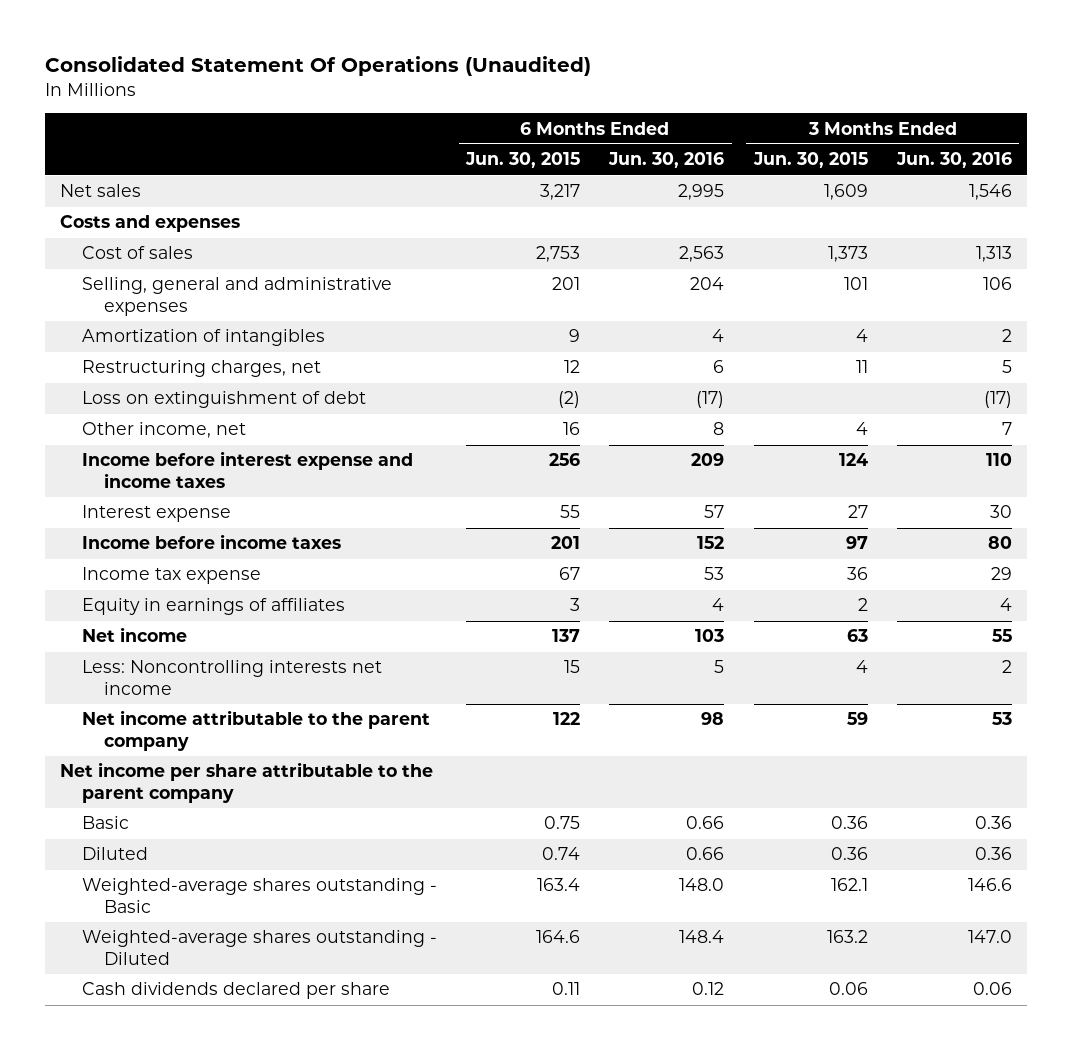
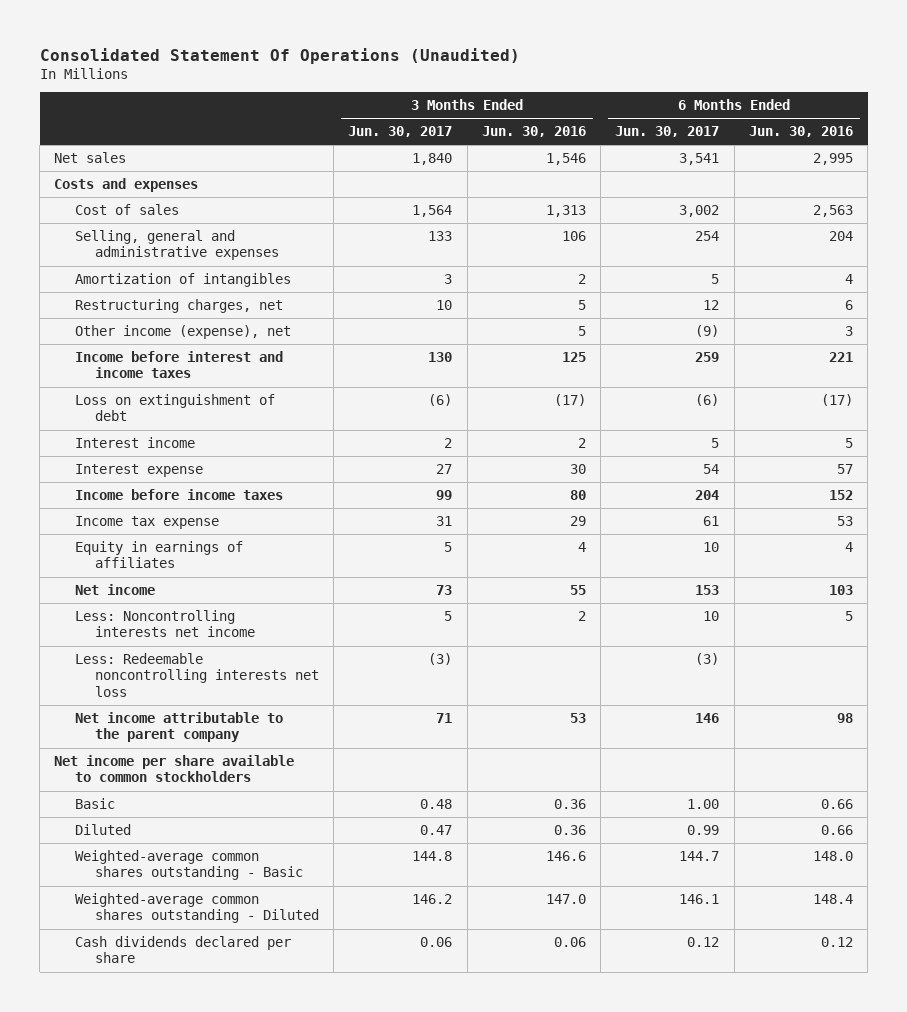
[465,152,581,169] Jun. 30, 2015 -> none
[752,152,868,169] Jun. 30, 2015 -> none
none -> [348,126,453,138] Jun. 30, 2017
none -> [615,126,720,138] Jun. 30, 2017
none -> [74,324,291,339] Other income (expense), net
none -> [74,350,283,379] Income before interest and income taxes
[81,422,246,439] Other income, net -> none
[81,451,413,488] Income before interest expense and income taxes -> none
none -> [74,436,195,448] Interest income
none -> [74,652,320,697] Less: Redeemable noncontrolling interests net loss
[59,762,433,803] Net income per share attributable to the parent company -> [54,754,295,783] Net income per share available to common stockholders
[81,878,437,913] Weighted-average shares outstanding - Basic -> [74,849,304,881] Weighted-average common shares outstanding - Basic
[81,930,437,965] Weighted-average shares outstanding - Diluted -> [74,892,320,924] Weighted-average common shares outstanding - Diluted

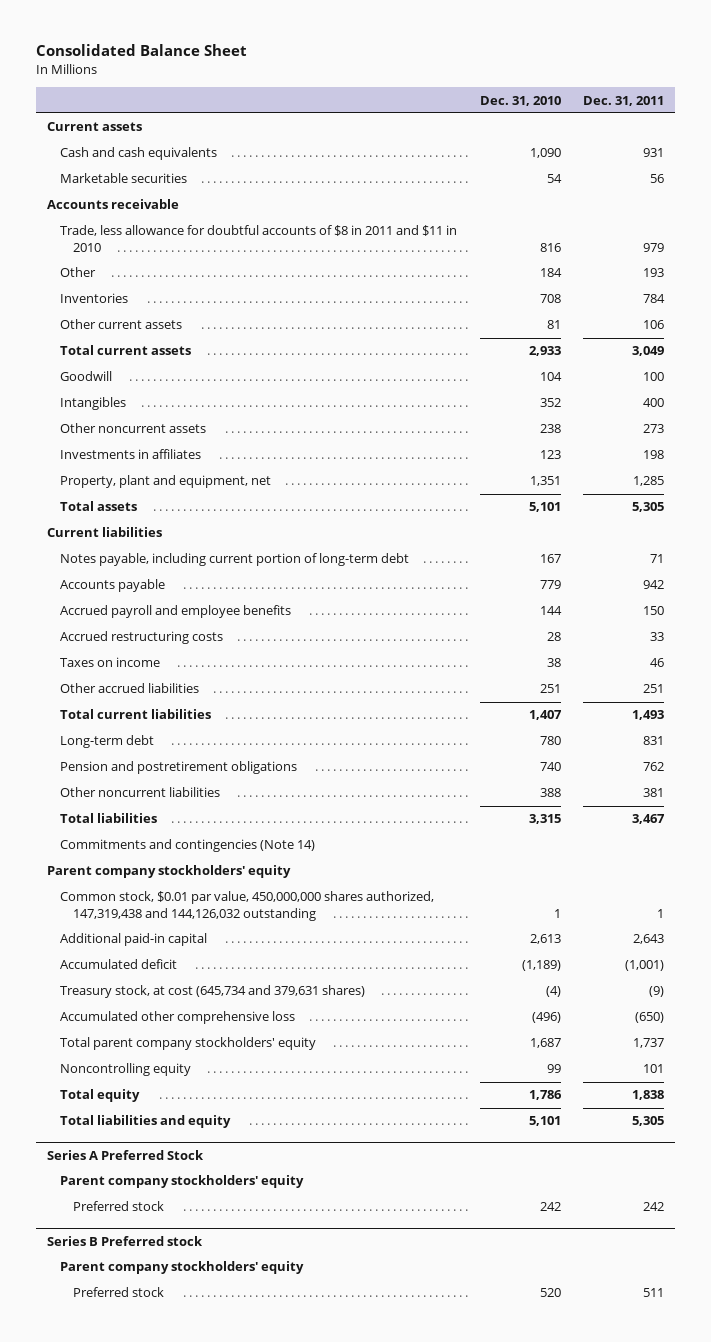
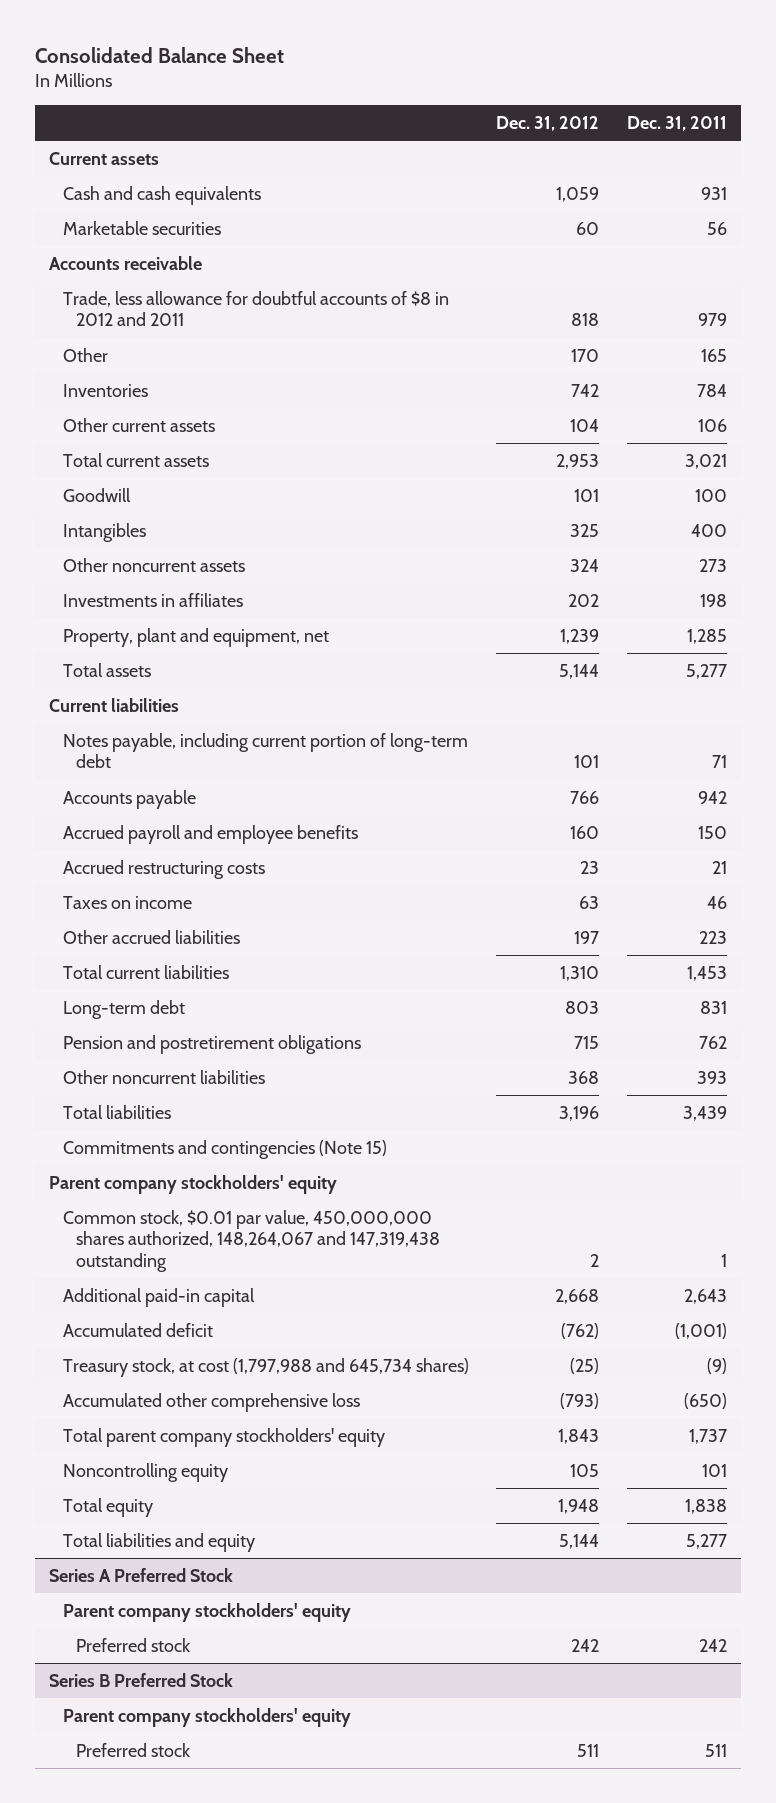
[479,95,561,106] Dec. 31, 2010 -> none
none -> [496,116,600,132] Dec. 31, 2012
[60,225,458,252] Trade, less allowance for doubtful accounts of $8 in 2011 and $11 in 2010 -> [62,290,449,327] Trade, less allowance for doubtful accounts of $8 in 2012 and 2011
[643,268,665,278] 193 -> [700,348,727,362] 165
[632,346,665,357] 3,049 -> [684,453,727,469] 3,021
[632,502,665,513] 5,305 -> [685,663,727,679] 5,277
[650,632,665,642] 33 -> [711,860,727,874] 21
[643,684,665,694] 251 -> [698,930,727,944] 223
[632,710,665,721] 1,493 -> [686,965,727,981] 1,453
[643,788,665,798] 381 -> [696,1070,727,1084] 393
[632,814,666,825] 3,467 -> [682,1105,727,1121] 3,439
[60,839,316,853] Commitments and contingencies (Note 14) -> [62,1139,387,1159] Commitments and contingencies (Note 15)
[60,891,435,921] Common stock, $0.01 par value, 450,000,000 shares authorized, 147,319,438 and 144,126,032 outstanding -> [62,1209,441,1273] Common stock, $0.01 par value, 450,000,000 shares authorized, 148,264,067 and 147,319,438 outstanding
[60,985,366,999] Treasury stock, at cost (645,734 and 379,631 shares) -> [62,1357,469,1377] Treasury stock, at cost (1,797,988 and 645,734 shares)
[632,1116,665,1127] 5,305 -> [685,1533,727,1549] 5,277
[47,1235,204,1246] Series B Preferred stock -> [49,1672,234,1687] Series B Preferred Stock

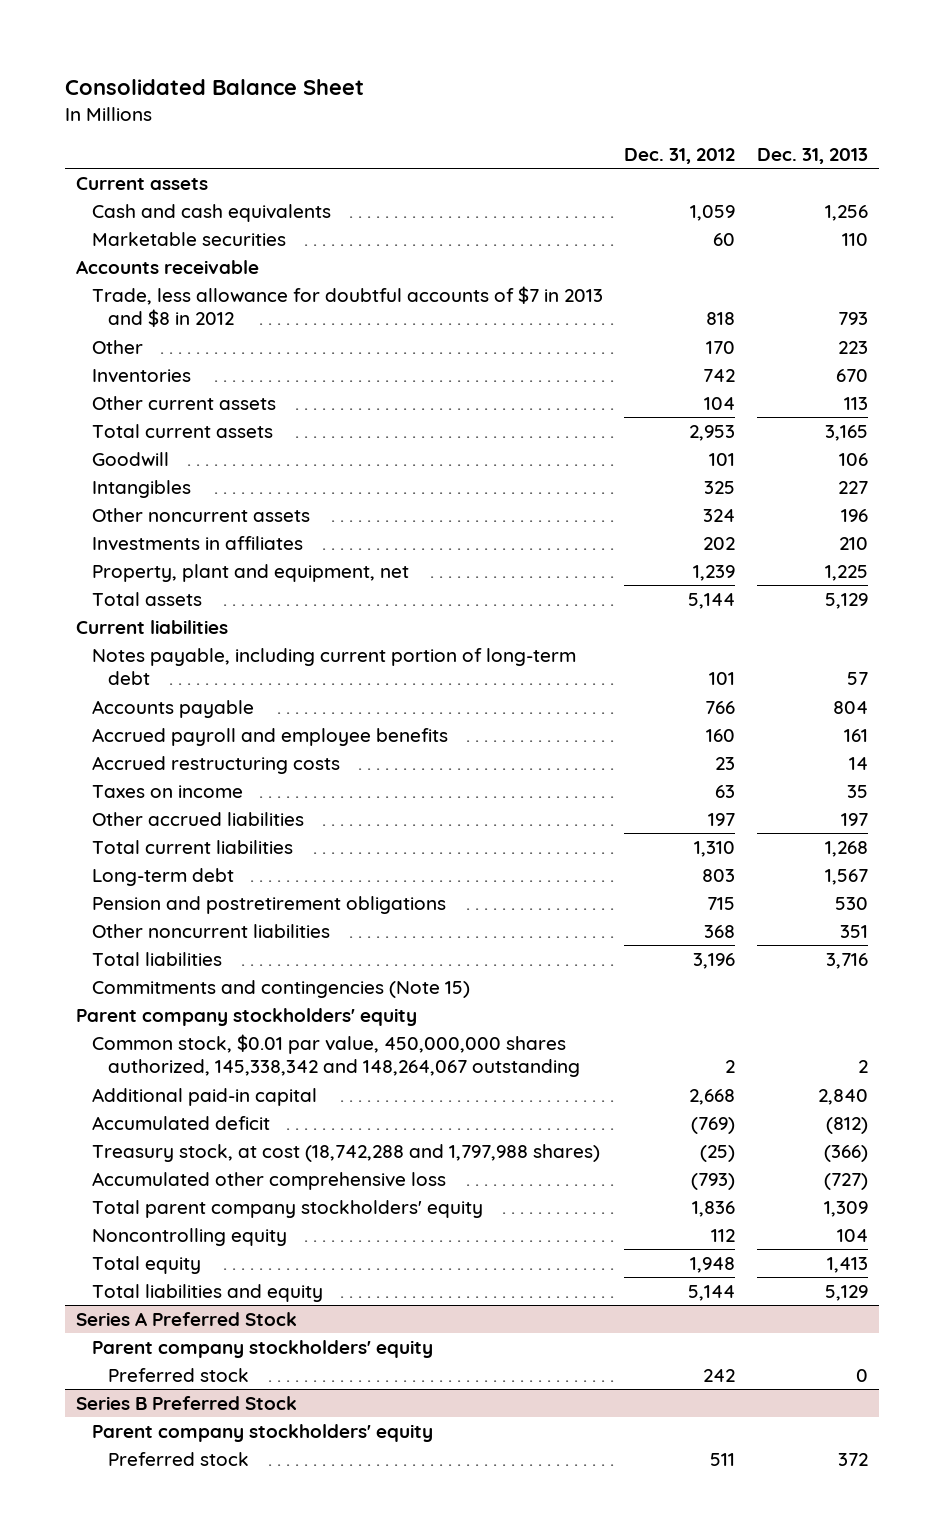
[626,116,727,132] Dec. 31, 2011 -> none
none -> [756,147,868,164] Dec. 31, 2013
[62,290,449,327] Trade, less allowance for doubtful accounts of $8 in 2012 and 2011 -> [91,285,603,328] Trade, less allowance for doubtful accounts of $7 in 2013 and $8 in 2012
[62,1209,441,1273] Common stock, $0.01 par value, 450,000,000 shares authorized, 148,264,067 and 147,319,438 outstanding -> [91,1033,581,1078] Common stock, $0.01 par value, 450,000,000 shares authorized, 145,338,342 and 148,264,067 outstanding
[561,1322,600,1339] (762) -> [691,1116,736,1134] (769)
[62,1357,469,1377] Treasury stock, at cost (1,797,988 and 645,734 shares) -> [91,1143,600,1162] Treasury stock, at cost (18,742,288 and 1,797,988 shares)
[558,1428,600,1444] 1,843 -> [692,1200,736,1217] 1,836
[570,1463,600,1477] 105 -> [711,1228,736,1242] 112

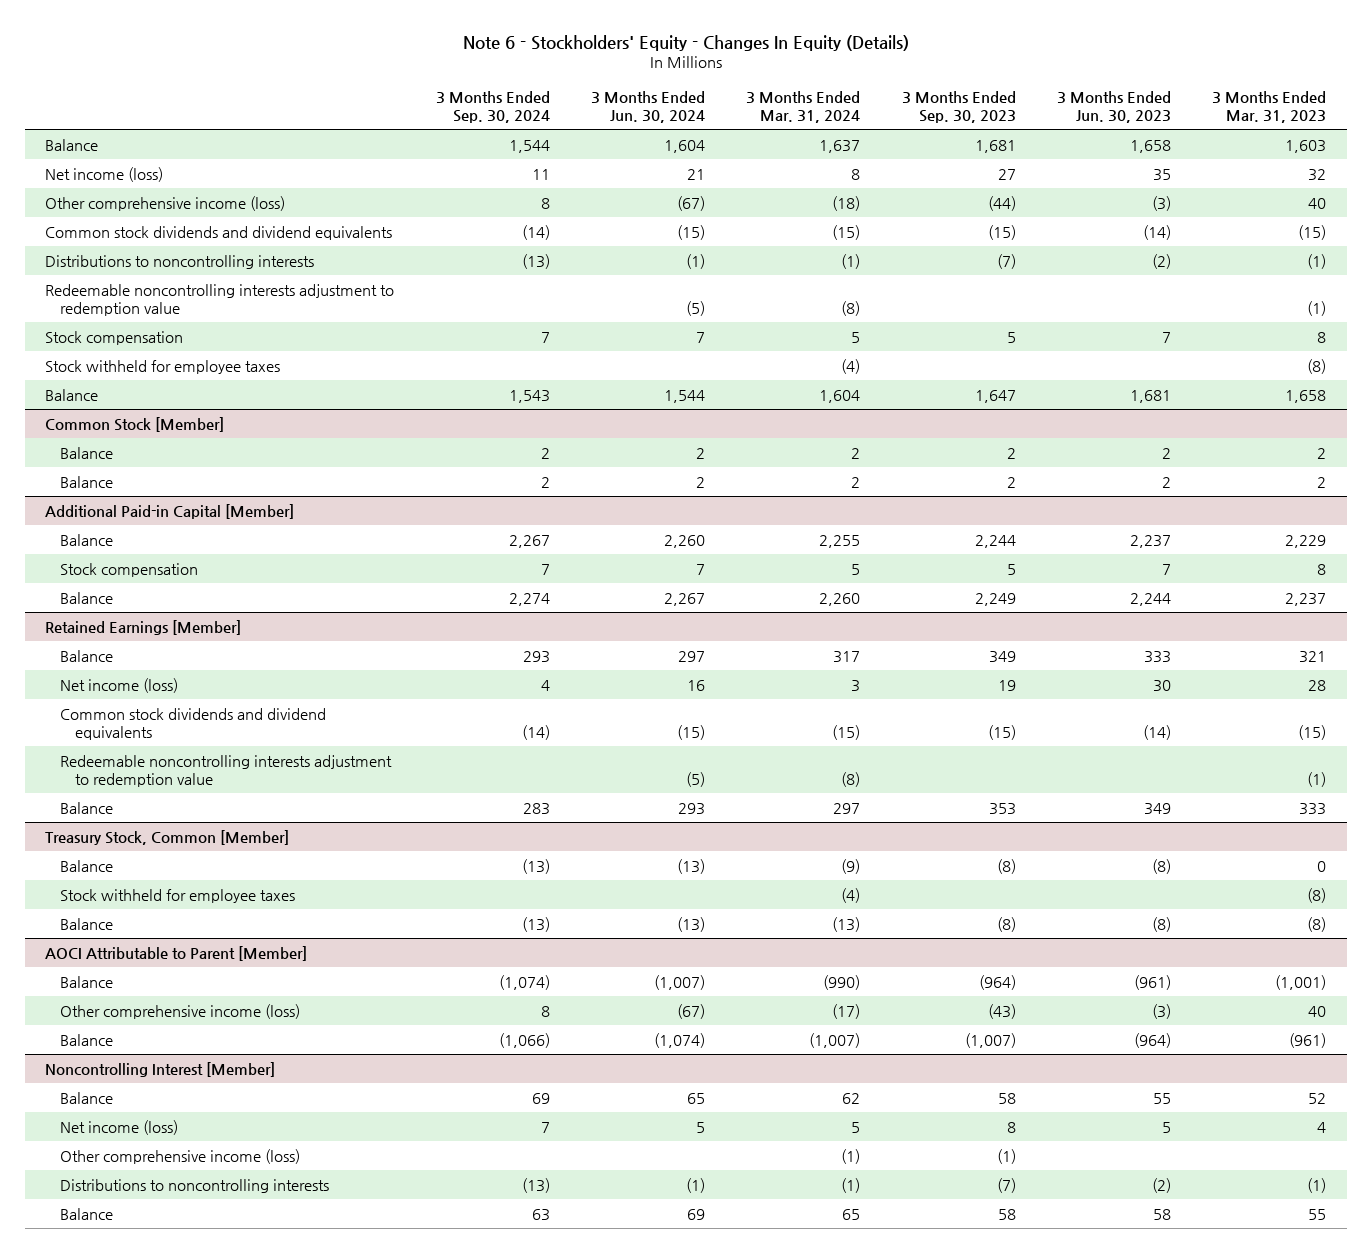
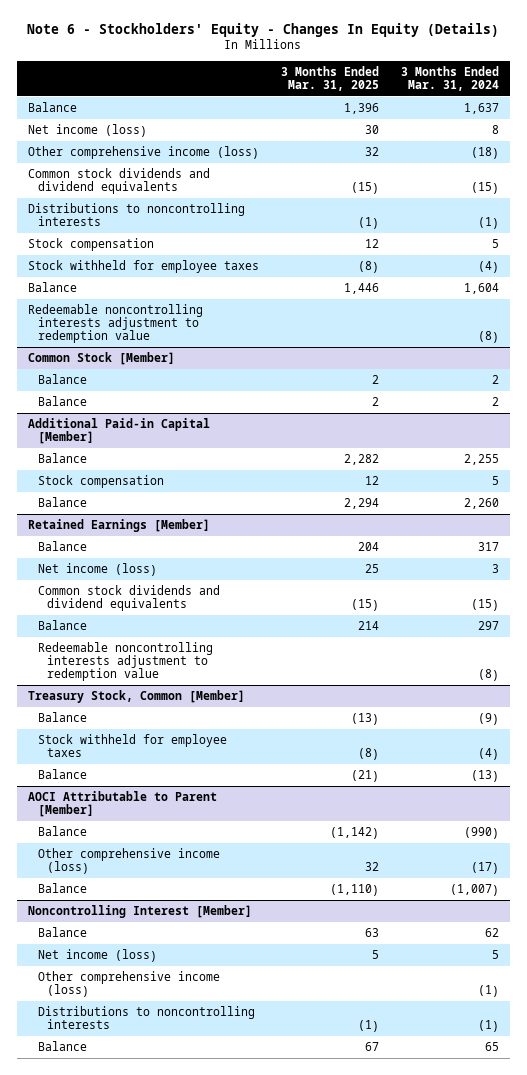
[435,90,550,124] 3 Months Ended Sep. 30, 2024 -> none
[590,90,705,124] 3 Months Ended Jun. 30, 2024 -> none
[901,90,1016,124] 3 Months Ended Sep. 30, 2023 -> none
[1056,90,1171,124] 3 Months Ended Jun. 30, 2023 -> none
[1212,90,1327,124] 3 Months Ended Mar. 31, 2023 -> none
none -> [280,65,379,91] 3 Months Ended Mar. 31, 2025
[45,283,395,317] Redeemable noncontrolling interests adjustment to redemption value -> [27,303,203,344] Redeemable noncontrolling interests adjustment to redemption value
[60,754,393,788] Redeemable noncontrolling interests adjustment to redemption value -> [37,641,213,682] Redeemable noncontrolling interests adjustment to redemption value

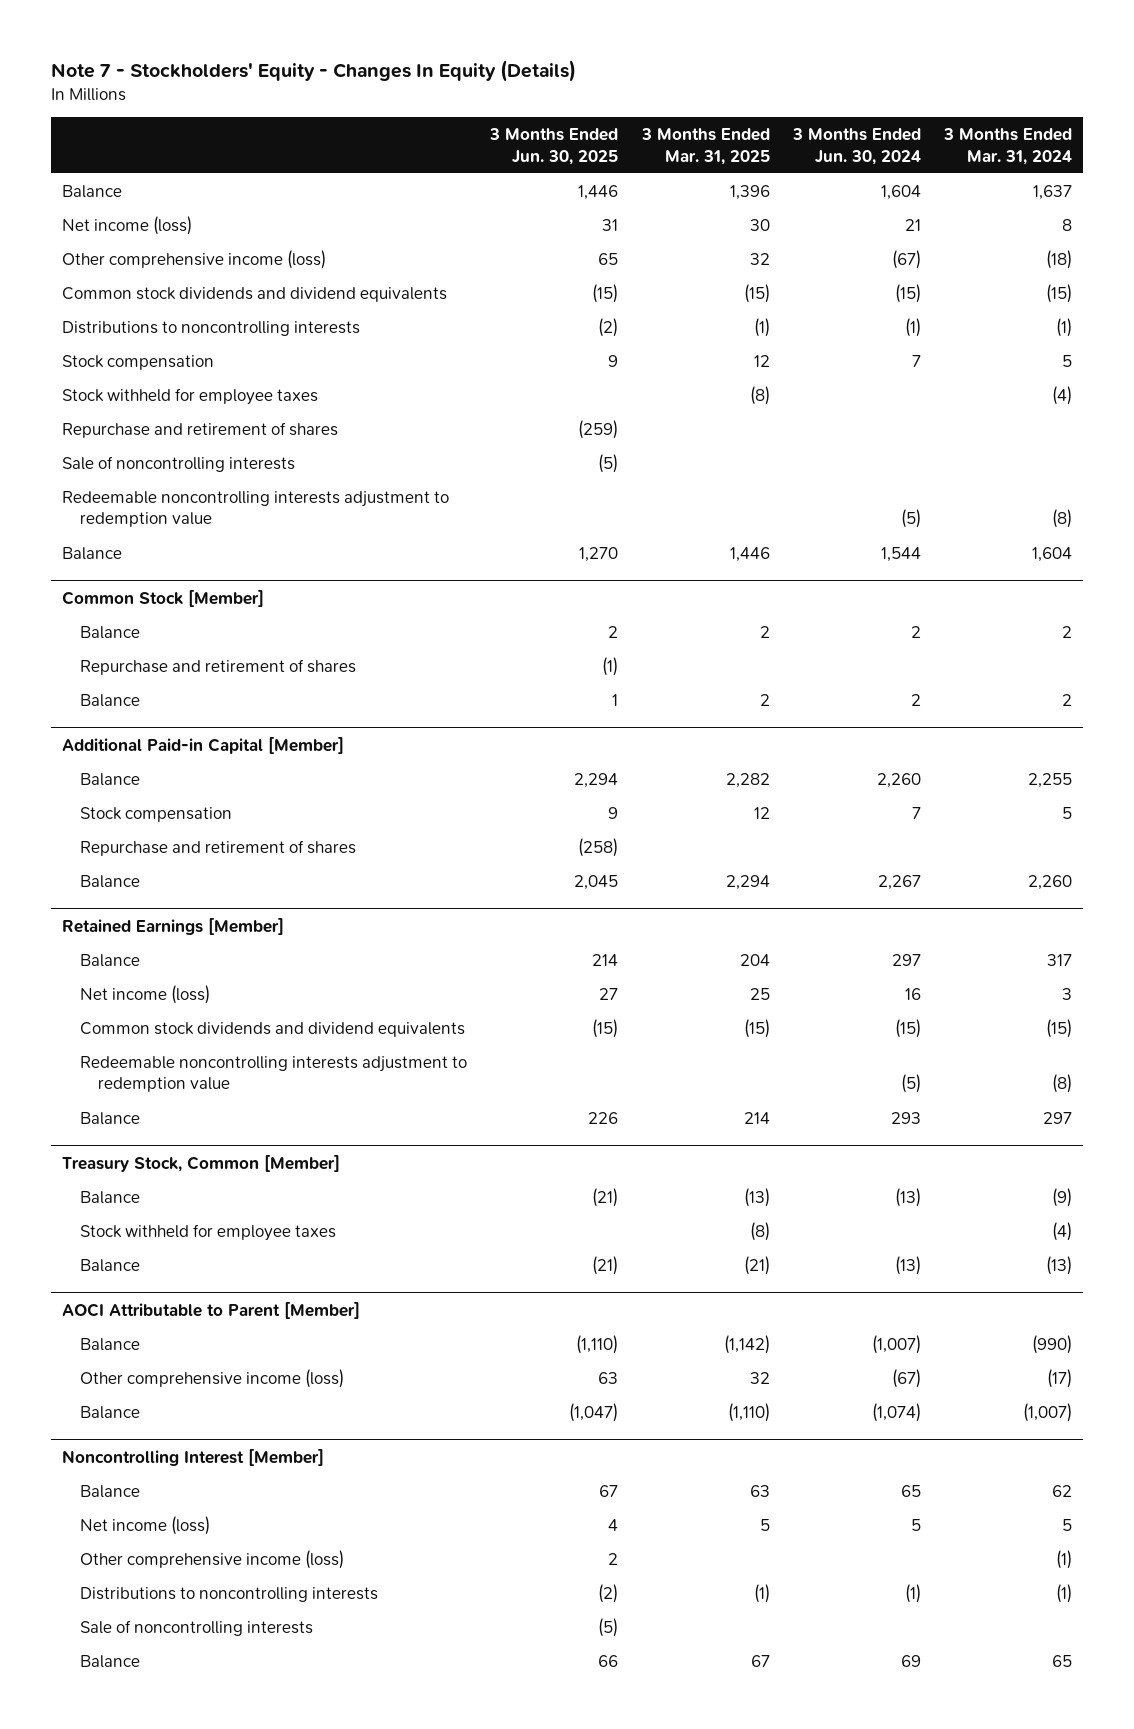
[27,23,500,38] Note 6 - Stockholders' Equity - Changes In Equity (Details) -> [50,60,576,83] Note 7 - Stockholders' Equity - Changes In Equity (Details)
none -> [489,128,619,165] 3 Months Ended Jun. 30, 2025
none -> [791,128,921,165] 3 Months Ended Jun. 30, 2024
none -> [62,421,339,438] Repurchase and retirement of shares
none -> [62,455,296,472] Sale of noncontrolling interests
[27,281,77,292] Balance -> [62,546,123,560] Balance
none -> [80,658,357,675] Repurchase and retirement of shares
none -> [80,839,357,856] Repurchase and retirement of shares
[37,619,87,630] Balance -> [80,1111,141,1125] Balance
none -> [80,1619,314,1636] Sale of noncontrolling interests

